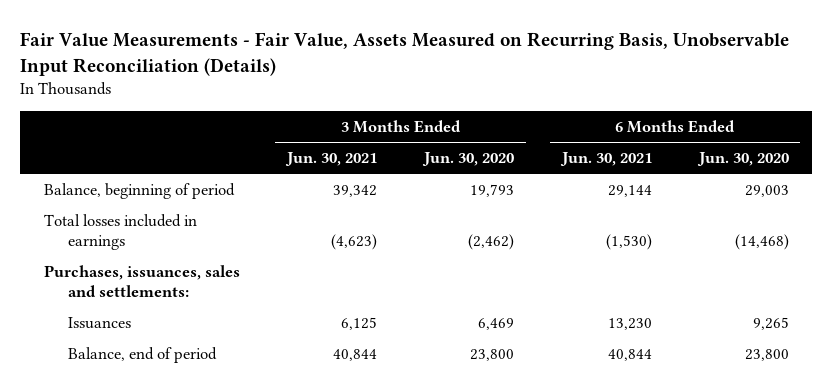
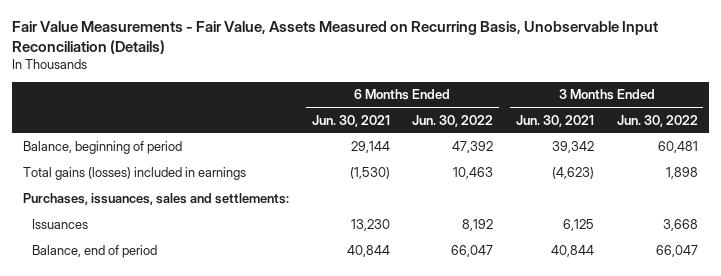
[422,152,515,167] Jun. 30, 2020 -> none
[696,152,789,167] Jun. 30, 2020 -> none
none -> [412,114,494,127] Jun. 30, 2022
none -> [616,114,698,127] Jun. 30, 2022
[44,214,198,250] Total losses included in earnings -> [23,167,247,181] Total gains (losses) included in earnings

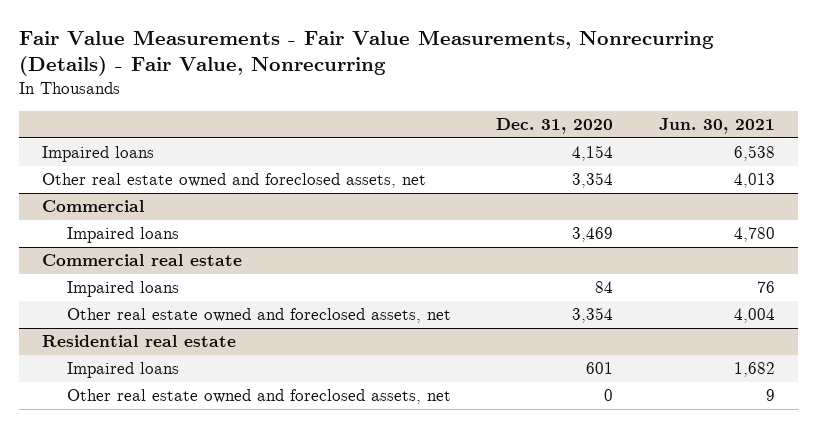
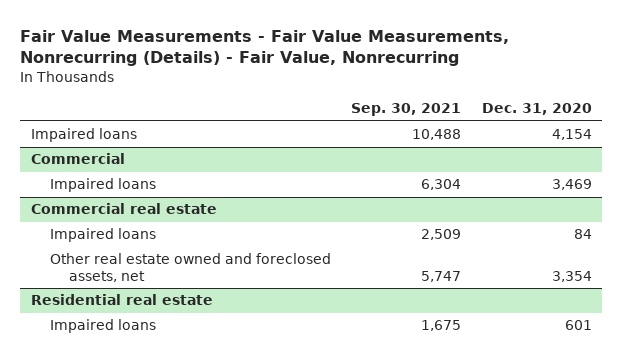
[659,118,776,135] Jun. 30, 2021 -> none
none -> [351,103,462,117] Sep. 30, 2021
[41,173,426,189] Other real estate owned and foreclosed assets, net -> none
[66,389,451,405] Other real estate owned and foreclosed assets, net -> none

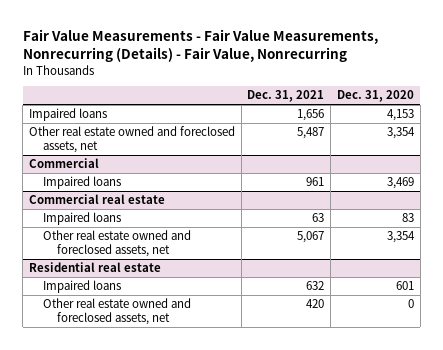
[351,103,462,117] Sep. 30, 2021 -> none
none -> [247,90,325,103] Dec. 31, 2021
[551,129,592,141] 4,154 -> [386,109,414,122] 4,153
none -> [29,126,236,154] Other real estate owned and foreclosed assets, net
[573,229,592,240] 84 -> [401,213,414,223] 83
none -> [43,298,192,326] Other real estate owned and foreclosed assets, net

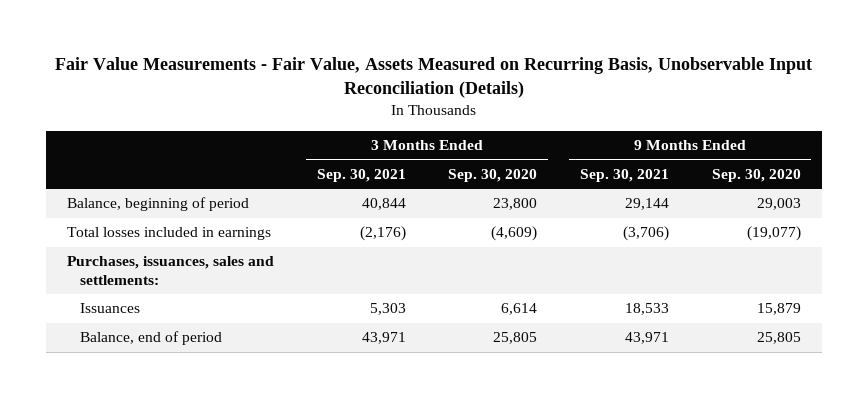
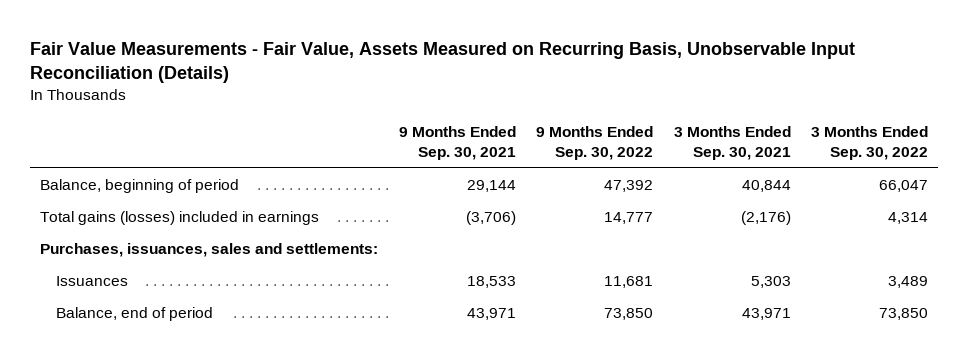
[448,169,538,183] Sep. 30, 2020 -> none
[711,169,801,183] Sep. 30, 2020 -> none
none -> [536,126,654,161] 9 Months Ended Sep. 30, 2022
none -> [810,126,928,161] 3 Months Ended Sep. 30, 2022
[67,227,272,241] Total losses included in earnings -> [40,211,320,226] Total gains (losses) included in earnings

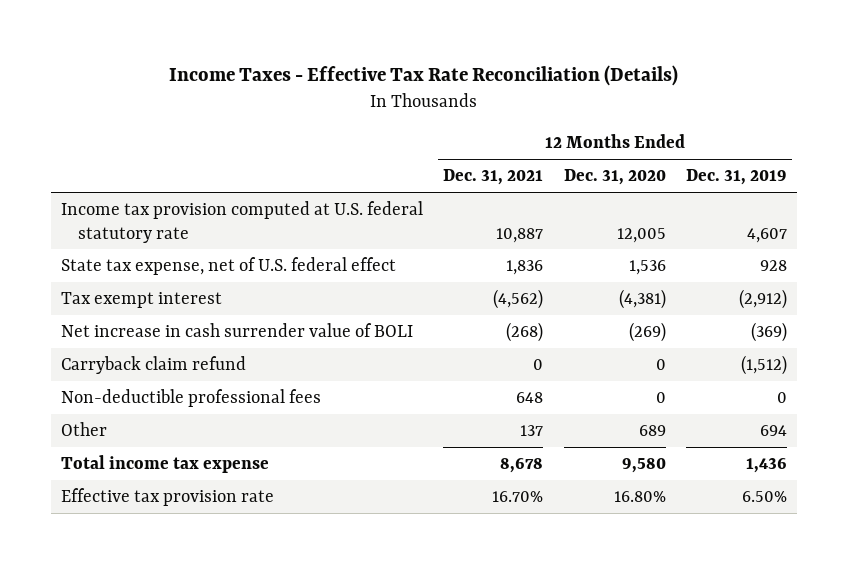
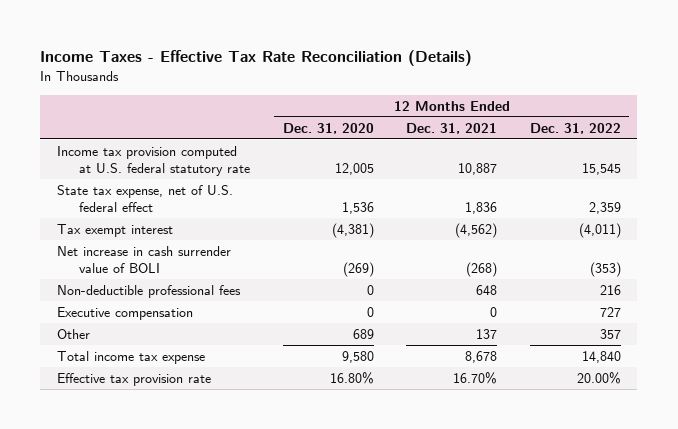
[685,169,787,186] Dec. 31, 2019 -> none
none -> [530,122,622,134] Dec. 31, 2022
[61,355,247,374] Carryback claim refund -> none
none -> [56,306,193,320] Executive compensation

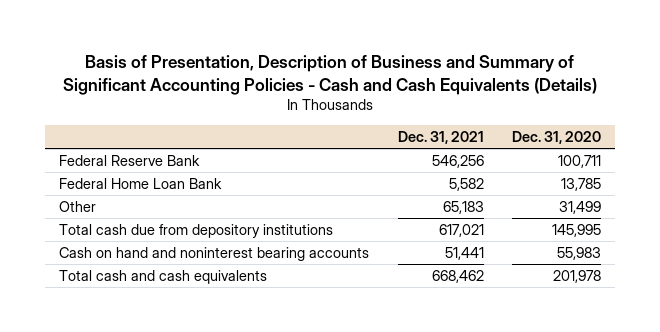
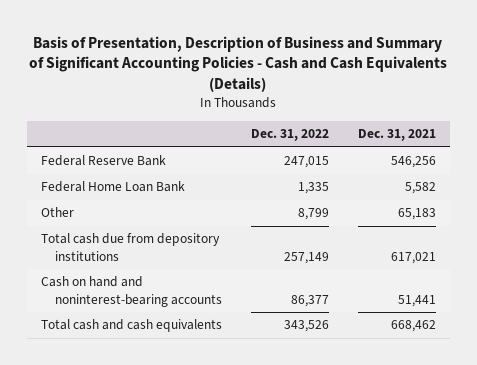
[512,131,602,145] Dec. 31, 2020 -> none
none -> [250,129,329,142] Dec. 31, 2022
[59,247,370,262] Cash on hand and noninterest bearing accounts -> [41,276,223,307] Cash on hand and noninterest-bearing accounts

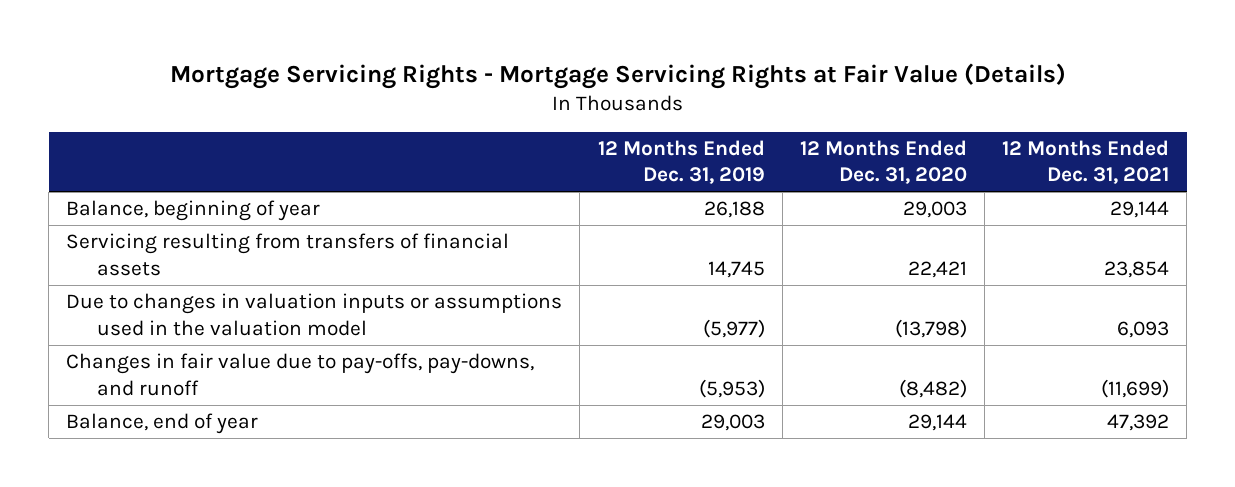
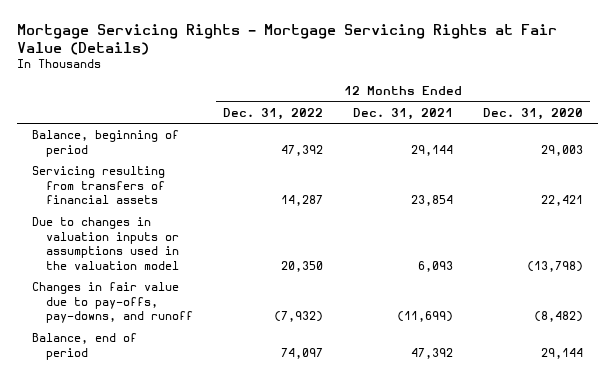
[597,139,765,185] 12 Months Ended Dec. 31, 2019 -> none
none -> [223,107,324,120] Dec. 31, 2022
[66,200,321,222] Balance, beginning of year -> [31,130,179,157] Balance, beginning of period
[66,413,259,435] Balance, end of year -> [31,333,137,360] Balance, end of period

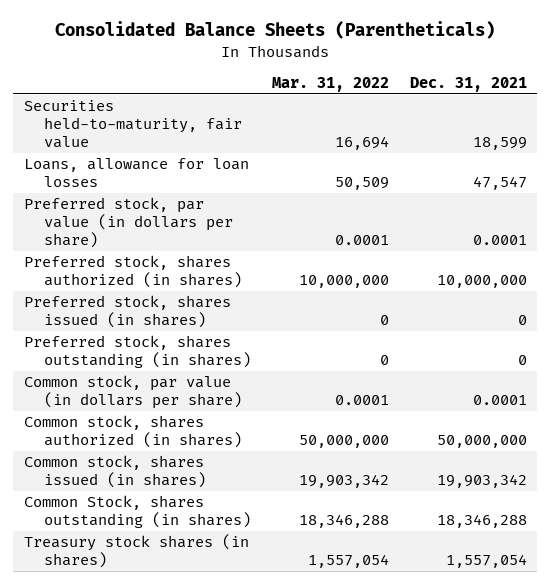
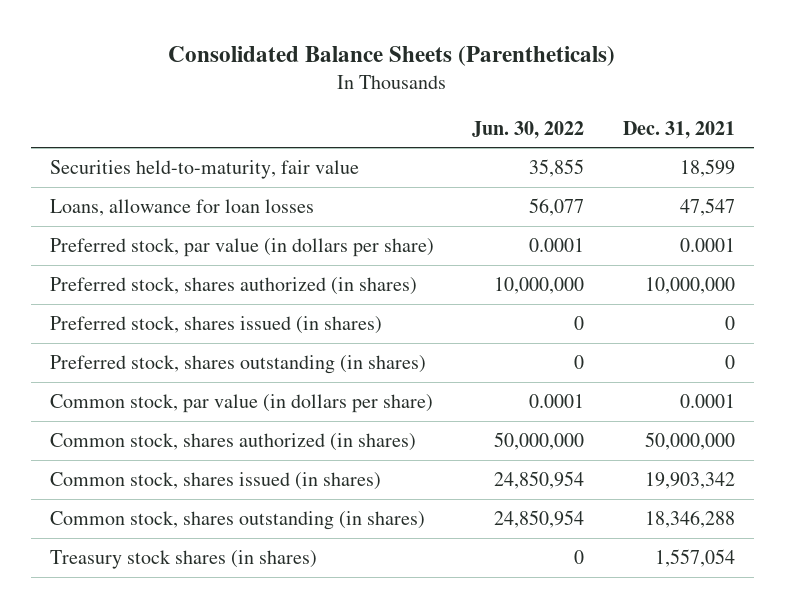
[271,76,389,92] Mar. 31, 2022 -> none
none -> [472,120,585,139] Jun. 30, 2022
[23,495,252,529] Common Stock, shares outstanding (in shares) -> [50,510,426,530] Common stock, shares outstanding (in shares)

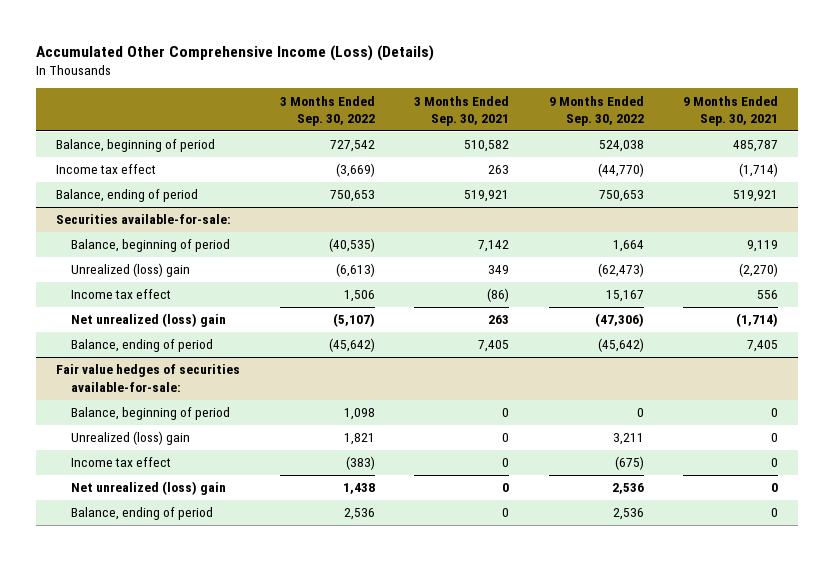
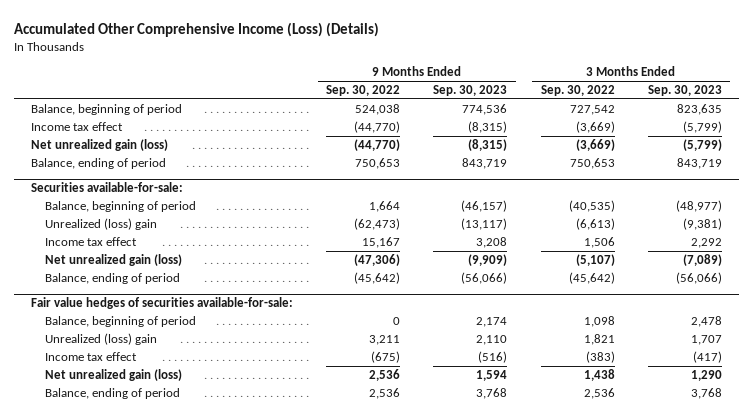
[414,95,510,126] 3 Months Ended Sep. 30, 2021 -> none
[683,95,779,126] 9 Months Ended Sep. 30, 2021 -> none
none -> [433,85,508,97] Sep. 30, 2023
none -> [648,85,723,97] Sep. 30, 2023
none -> [30,139,168,152] Net unrealized gain (loss)
[71,313,227,328] Net unrealized (loss) gain -> [45,254,183,267] Net unrealized gain (loss)
[71,481,227,496] Net unrealized (loss) gain -> [45,369,183,382] Net unrealized gain (loss)

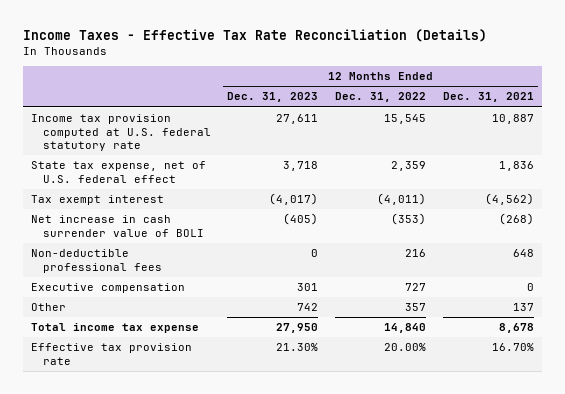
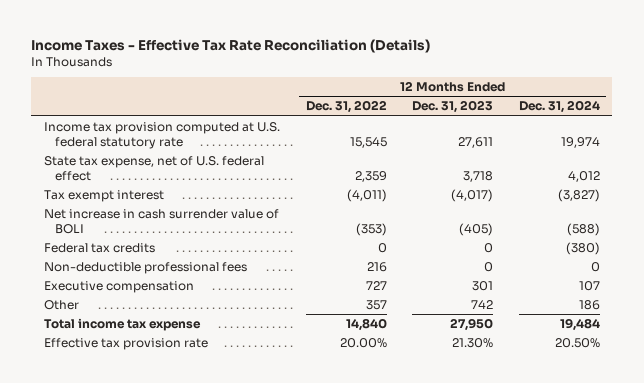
[442,92,534,103] Dec. 31, 2021 -> none
none -> [518,100,600,114] Dec. 31, 2024
none -> [44,242,156,253] Federal tax credits

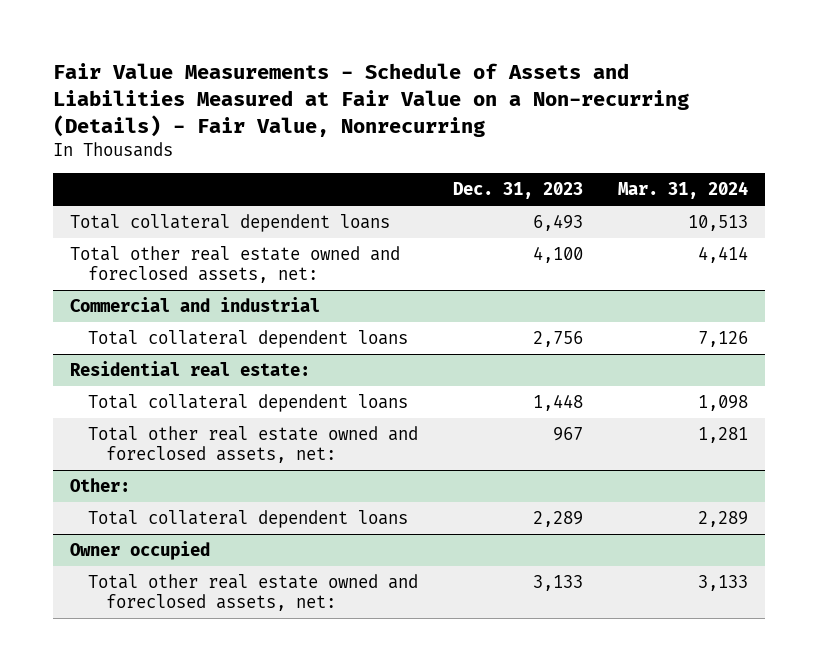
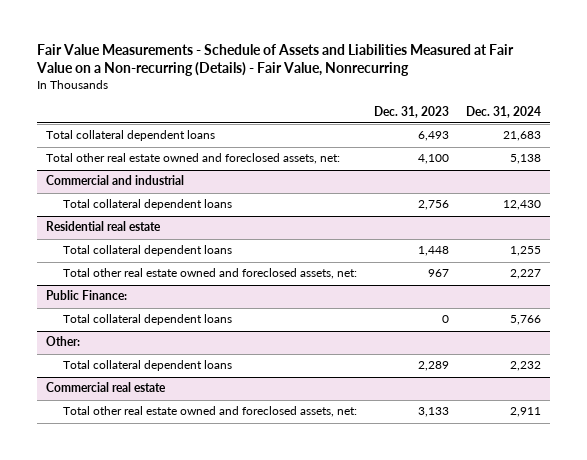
[617,181,748,200] Mar. 31, 2024 -> none
none -> [466,105,542,118] Dec. 31, 2024
[70,360,311,376] Residential real estate: -> [45,221,161,232] Residential real estate
none -> [45,290,127,301] Public Finance:
none -> [63,314,233,326] Total collateral dependent loans
[70,540,211,560] Owner occupied -> [45,382,166,393] Commercial real estate

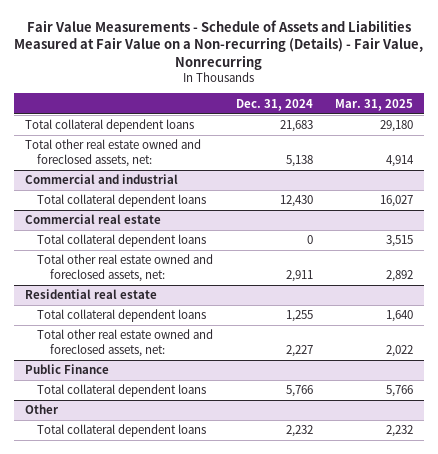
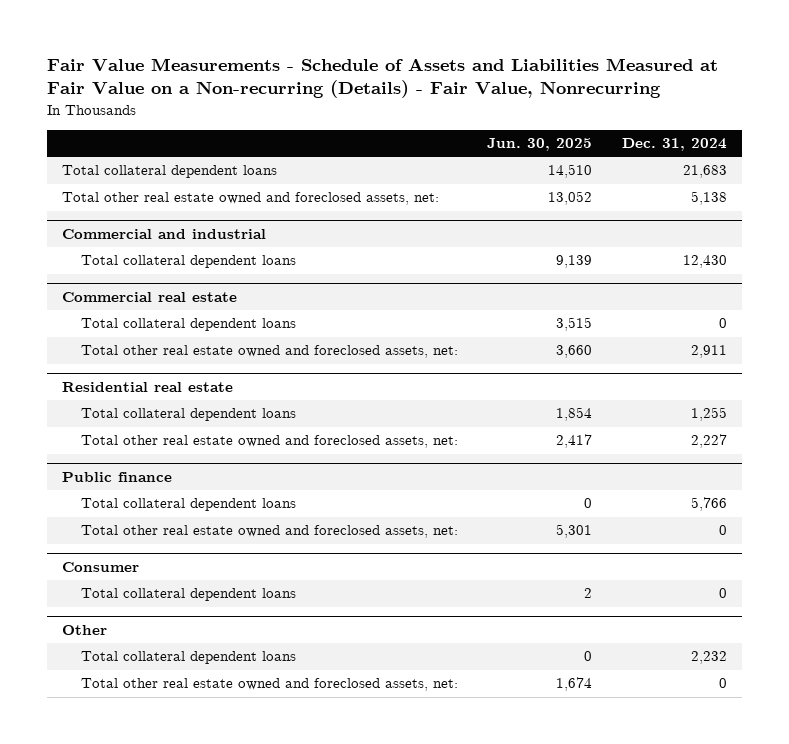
[335,98,414,111] Mar. 31, 2025 -> none
none -> [487,138,593,152] Jun. 30, 2025
[25,364,110,375] Public Finance -> [61,471,172,482] Public finance
none -> [80,525,458,539] Total other real estate owned and foreclosed assets, net:
none -> [61,561,139,572] Consumer
none -> [80,588,296,602] Total collateral dependent loans
none -> [80,678,458,692] Total other real estate owned and foreclosed assets, net:

